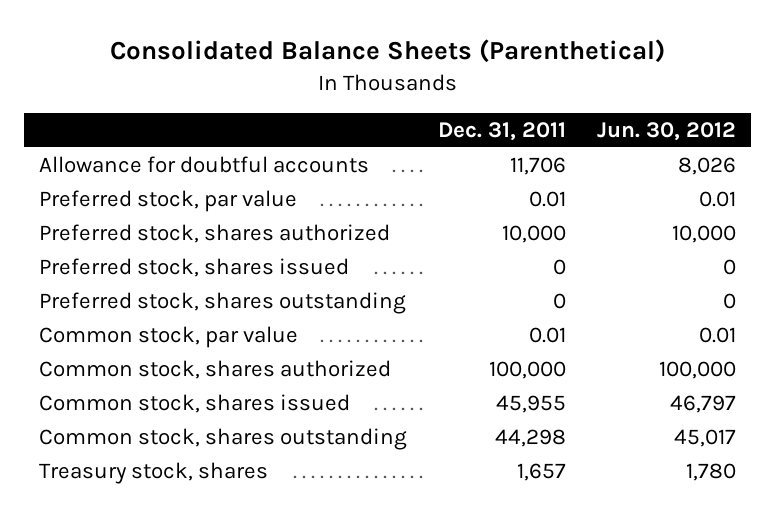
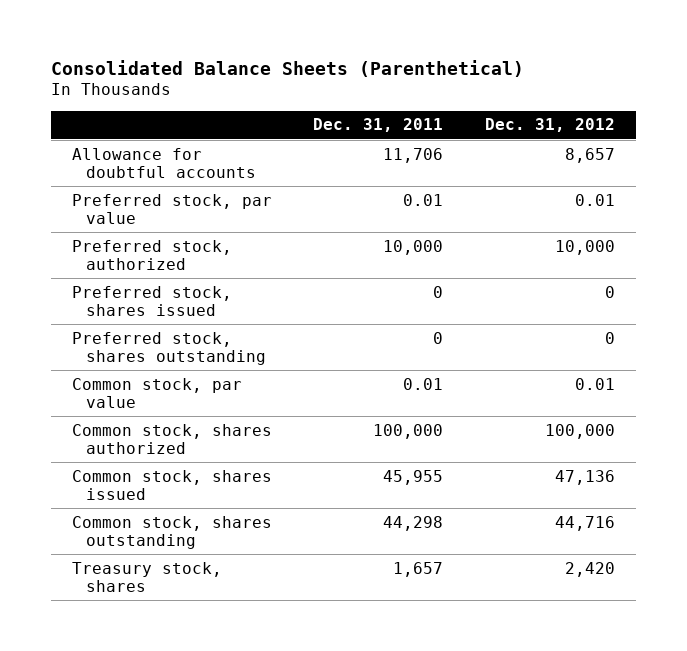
[596,121,736,141] Jun. 30, 2012 -> none
none -> [485,118,616,133] Dec. 31, 2012
[39,224,391,244] Preferred stock, shares authorized -> [71,239,232,270] Preferred stock, authorized

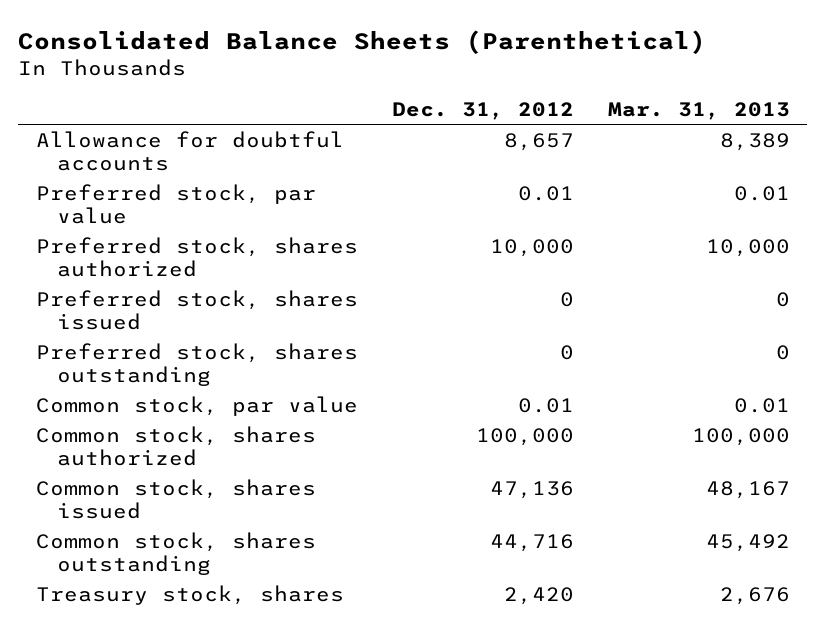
[313,118,444,133] Dec. 31, 2011 -> none
none -> [607,101,790,120] Mar. 31, 2013
[71,239,232,270] Preferred stock, authorized -> [35,236,358,277] Preferred stock, shares authorized

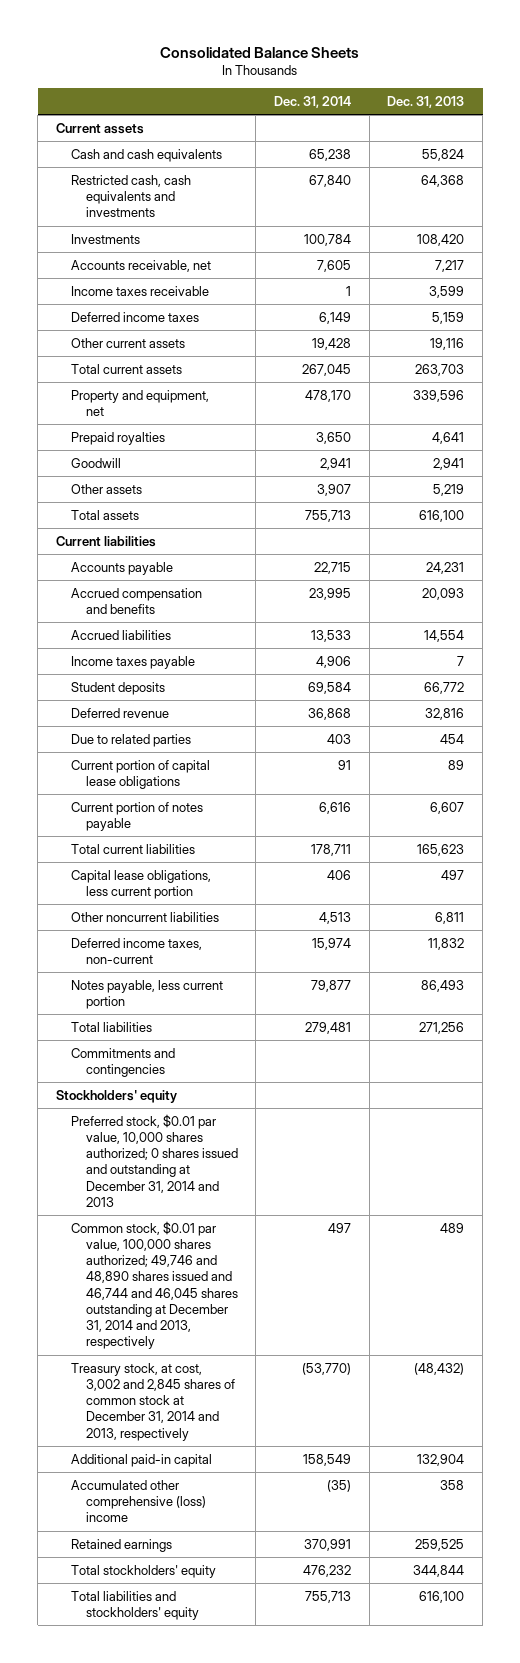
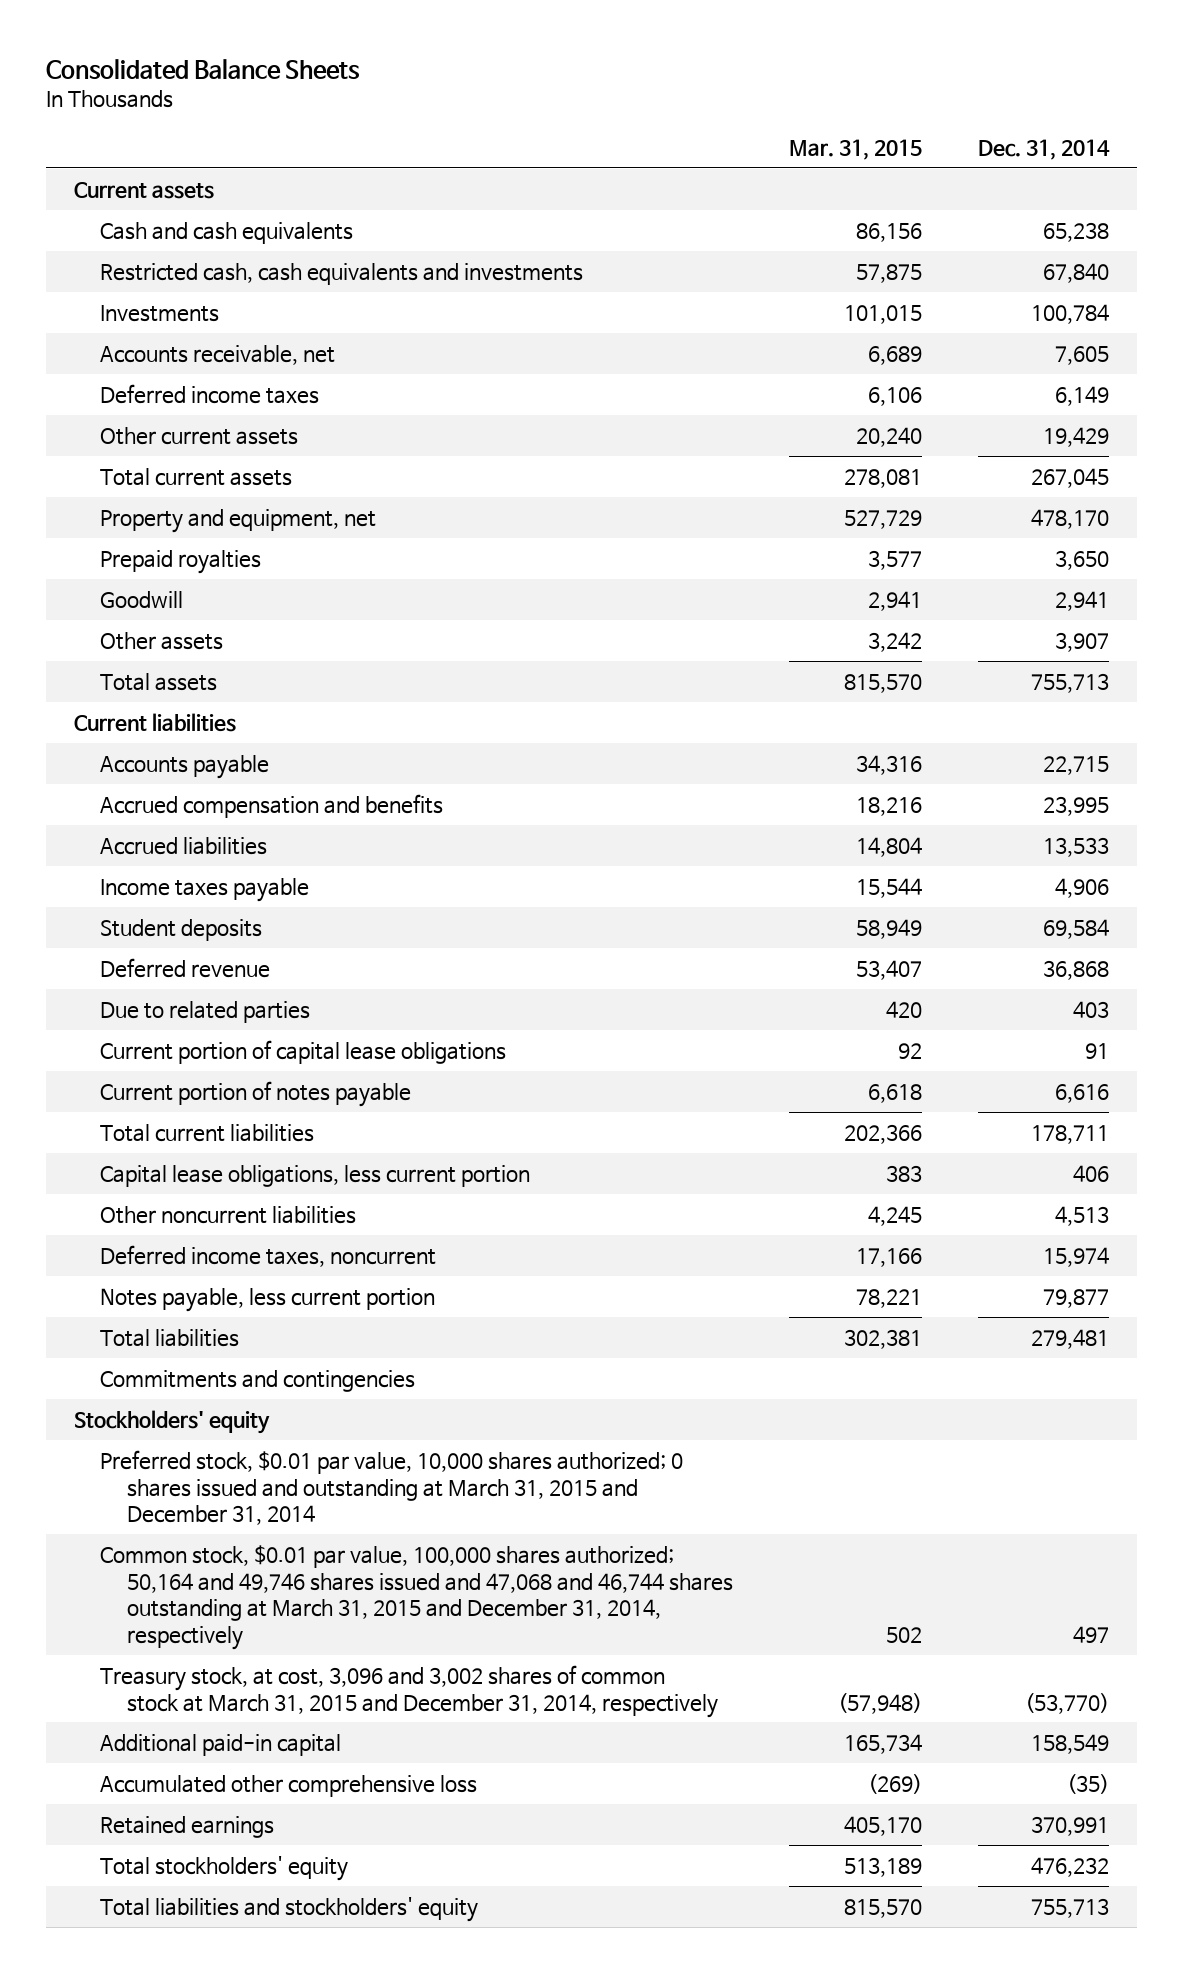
[387,95,465,108] Dec. 31, 2013 -> none
none -> [788,138,922,160] Mar. 31, 2015
[70,285,209,296] Income taxes receivable -> none
[312,337,352,350] 19,428 -> [1042,426,1109,447] 19,429
[70,937,202,965] Deferred income taxes, non-current -> [100,1244,437,1267] Deferred income taxes, noncurrent
[70,1113,238,1207] Preferred stock, $0.01 par value, 10,000 shares authorized; 0 shares issued and outstanding at December 31, 2014 and 2013 -> [100,1449,684,1526] Preferred stock, $0.01 par value, 10,000 shares authorized; 0 shares issued and outstanding at March 31, 2015 and December 31, 2014
[70,1220,238,1350] Common stock, $0.01 par value, 100,000 shares authorized; 49,746 and 48,890 shares issued and 46,744 and 46,045 shares outstanding at December 31, 2014 and 2013, respectively -> [100,1544,733,1650] Common stock, $0.01 par value, 100,000 shares authorized; 50,164 and 49,746 shares issued and 47,068 and 46,744 shares outstanding at March 31, 2015 and December 31, 2014, respectively
[70,1362,235,1441] Treasury stock, at cost, 3,002 and 2,845 shares of common stock at December 31, 2014 and 2013, respectively -> [100,1664,718,1718] Treasury stock, at cost, 3,096 and 3,002 shares of common stock at March 31, 2015 and December 31, 2014, respectively
[70,1479,206,1523] Accumulated other comprehensive (loss) income -> [100,1774,478,1797] Accumulated other comprehensive loss

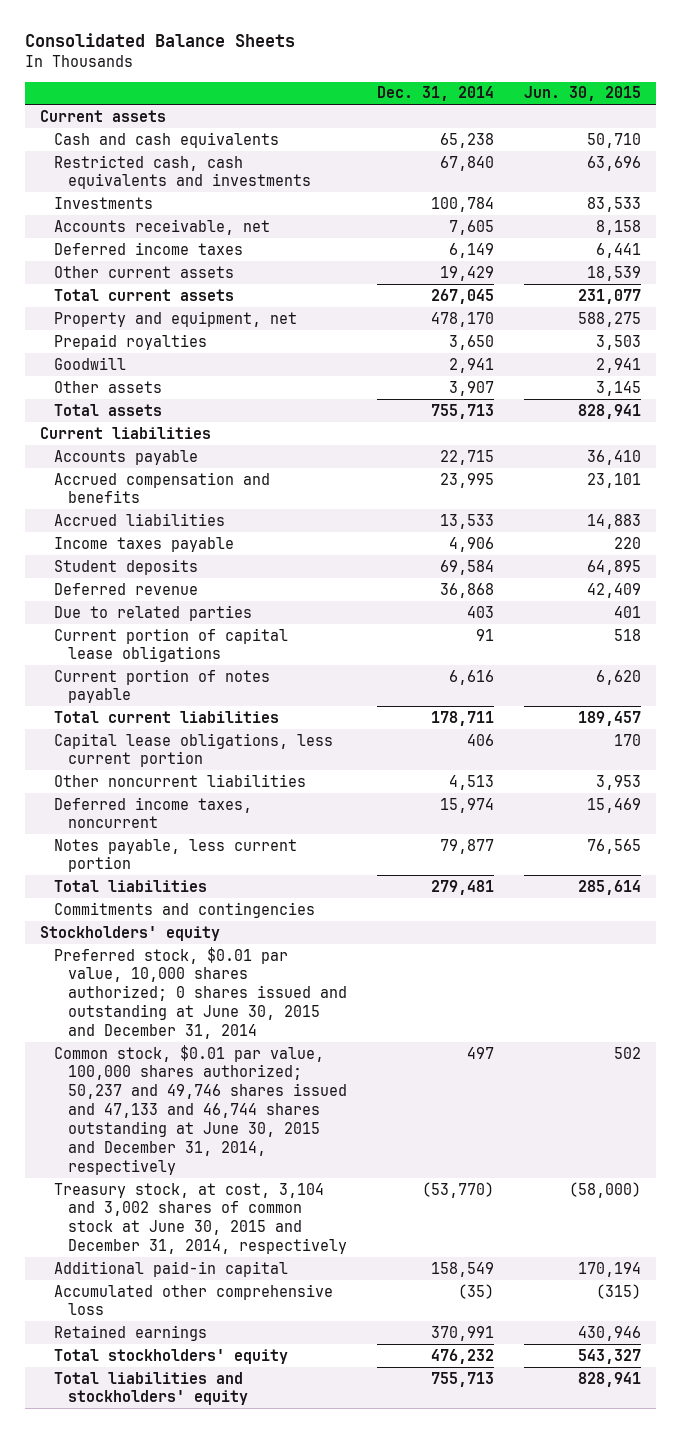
[788,138,922,160] Mar. 31, 2015 -> none
none -> [524,86,642,102] Jun. 30, 2015
[100,1449,684,1526] Preferred stock, $0.01 par value, 10,000 shares authorized; 0 shares issued and outstanding at March 31, 2015 and December 31, 2014 -> [54,946,348,1040] Preferred stock, $0.01 par value, 10,000 shares authorized; 0 shares issued and outstanding at June 30, 2015 and December 31, 2014
[100,1544,733,1650] Common stock, $0.01 par value, 100,000 shares authorized; 50,164 and 49,746 shares issued and 47,068 and 46,744 shares outstanding at March 31, 2015 and December 31, 2014, respectively -> [54,1044,348,1176] Common stock, $0.01 par value, 100,000 shares authorized; 50,237 and 49,746 shares issued and 47,133 and 46,744 shares outstanding at June 30, 2015 and December 31, 2014, respectively
[100,1664,718,1718] Treasury stock, at cost, 3,096 and 3,002 shares of common stock at March 31, 2015 and December 31, 2014, respectively -> [54,1182,348,1255] Treasury stock, at cost, 3,104 and 3,002 shares of common stock at June 30, 2015 and December 31, 2014, respectively

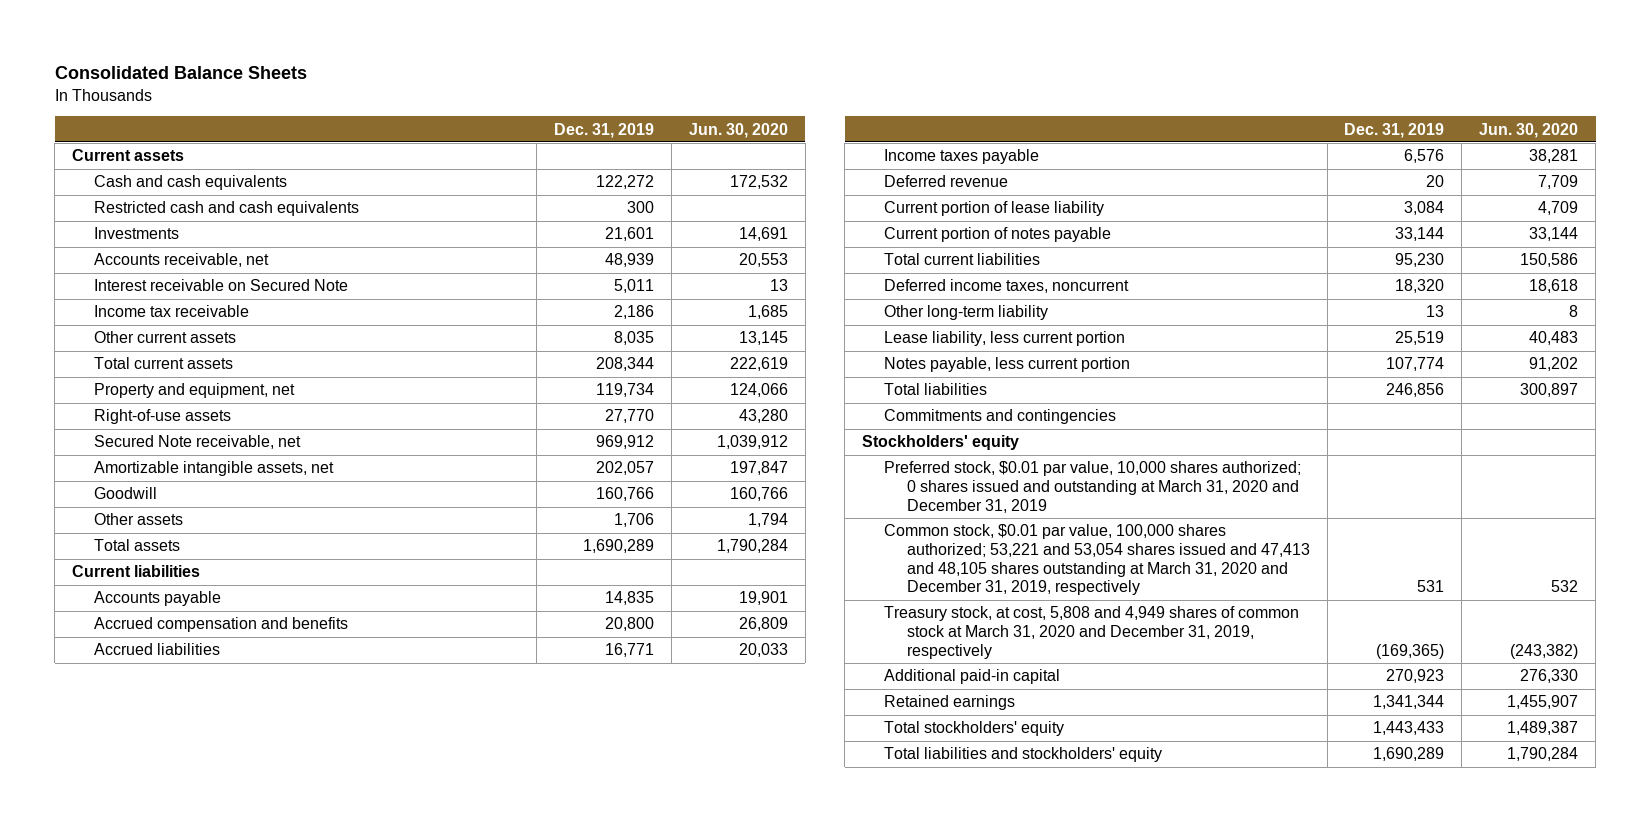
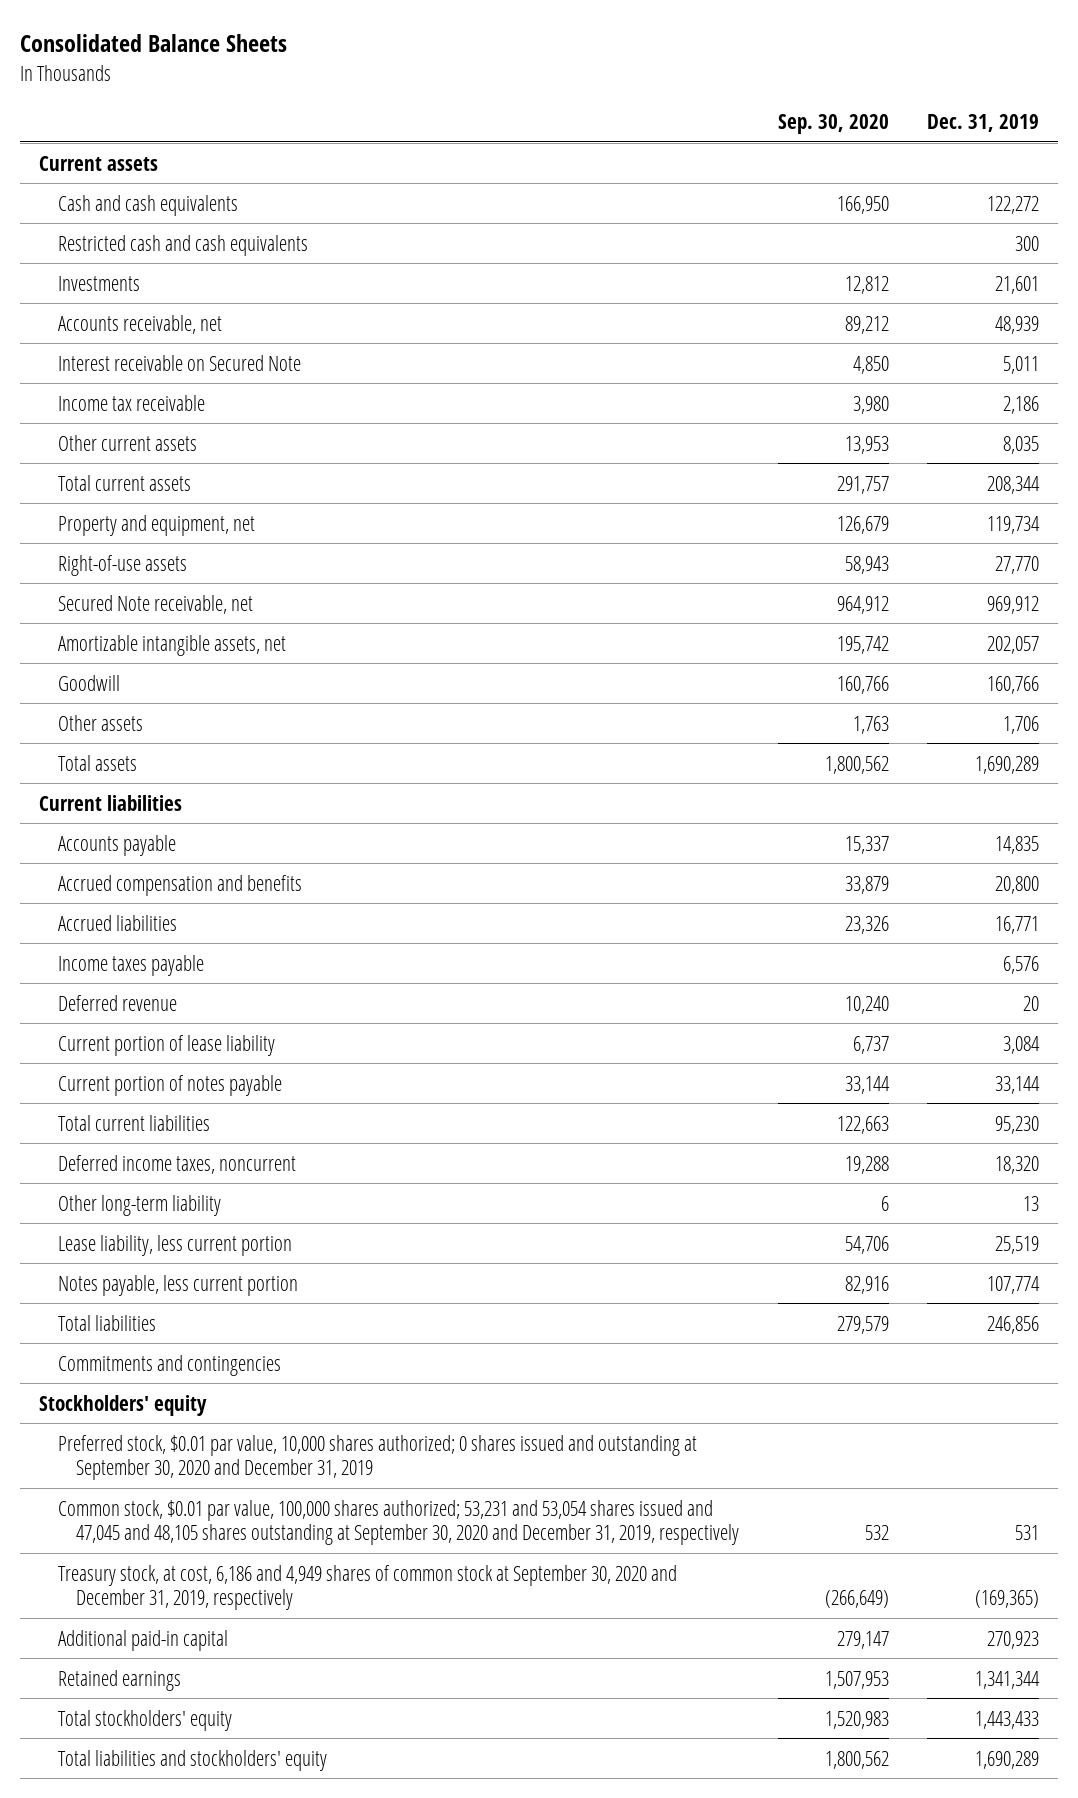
[688,122,788,138] Jun. 30, 2020 -> none
none -> [777,114,889,135] Sep. 30, 2020
[884,461,1302,513] Preferred stock, $0.01 par value, 10,000 shares authorized; 0 shares issued and outstanding at March 31, 2020 and December 31, 2019 -> [57,1434,697,1481] Preferred stock, $0.01 par value, 10,000 shares authorized; 0 shares issued and outstanding at September 30, 2020 and December 31, 2019
[884,524,1310,596] Common stock, $0.01 par value, 100,000 shares authorized; 53,221 and 53,054 shares issued and 47,413 and 48,105 shares outstanding at March 31, 2020 and December 31, 2019, respectively -> [57,1499,740,1546] Common stock, $0.01 par value, 100,000 shares authorized; 53,231 and 53,054 shares issued and 47,045 and 48,105 shares outstanding at September 30, 2020 and December 31, 2019, respectively
[884,606,1300,659] Treasury stock, at cost, 5,808 and 4,949 shares of common stock at March 31, 2020 and December 31, 2019, respectively -> [57,1564,677,1611] Treasury stock, at cost, 6,186 and 4,949 shares of common stock at September 30, 2020 and December 31, 2019, respectively

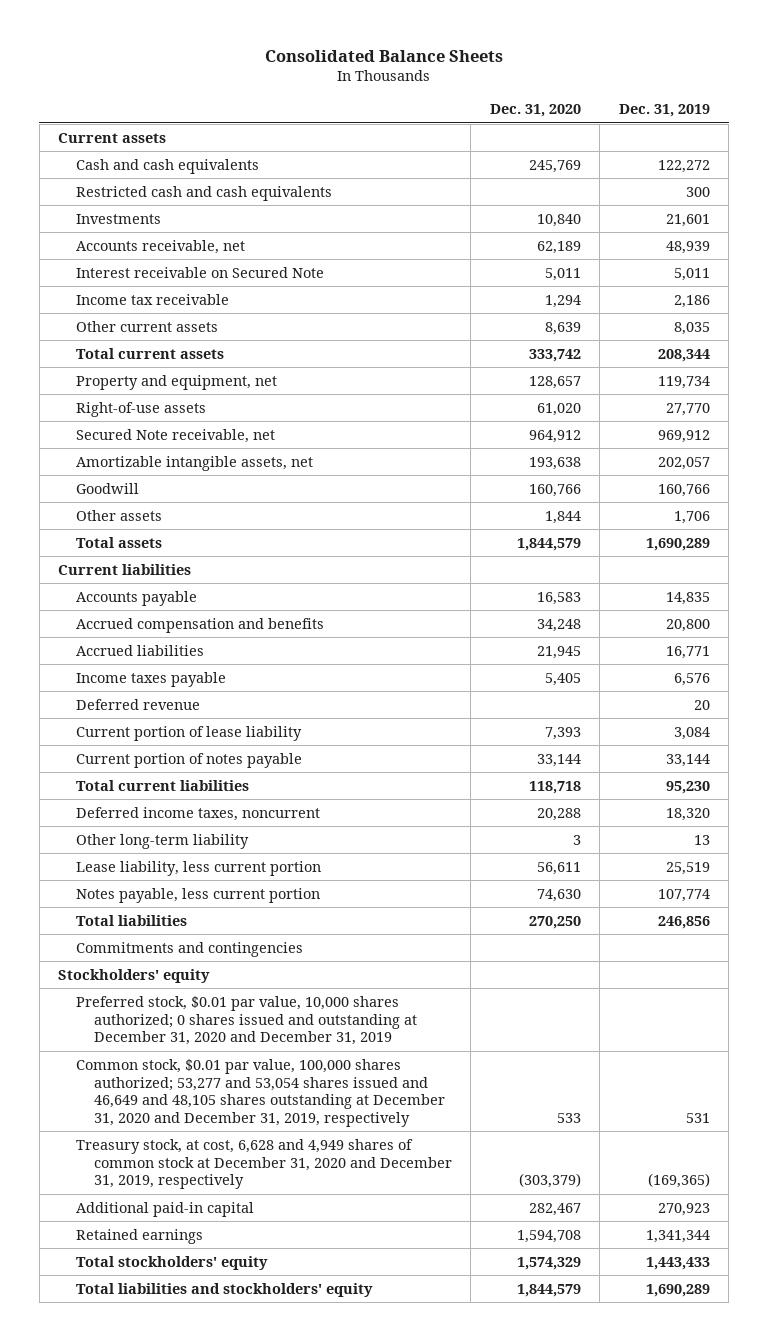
[777,114,889,135] Sep. 30, 2020 -> none
none -> [489,104,581,118] Dec. 31, 2020
[57,1434,697,1481] Preferred stock, $0.01 par value, 10,000 shares authorized; 0 shares issued and outstanding at September 30, 2020 and December 31, 2019 -> [76,995,417,1046] Preferred stock, $0.01 par value, 10,000 shares authorized; 0 shares issued and outstanding at December 31, 2020 and December 31, 2019
[57,1499,740,1546] Common stock, $0.01 par value, 100,000 shares authorized; 53,231 and 53,054 shares issued and 47,045 and 48,105 shares outstanding at September 30, 2020 and December 31, 2019, respectively -> [76,1058,445,1128] Common stock, $0.01 par value, 100,000 shares authorized; 53,277 and 53,054 shares issued and 46,649 and 48,105 shares outstanding at December 31, 2020 and December 31, 2019, respectively
[57,1564,677,1611] Treasury stock, at cost, 6,186 and 4,949 shares of common stock at September 30, 2020 and December 31, 2019, respectively -> [76,1138,452,1190] Treasury stock, at cost, 6,628 and 4,949 shares of common stock at December 31, 2020 and December 31, 2019, respectively

